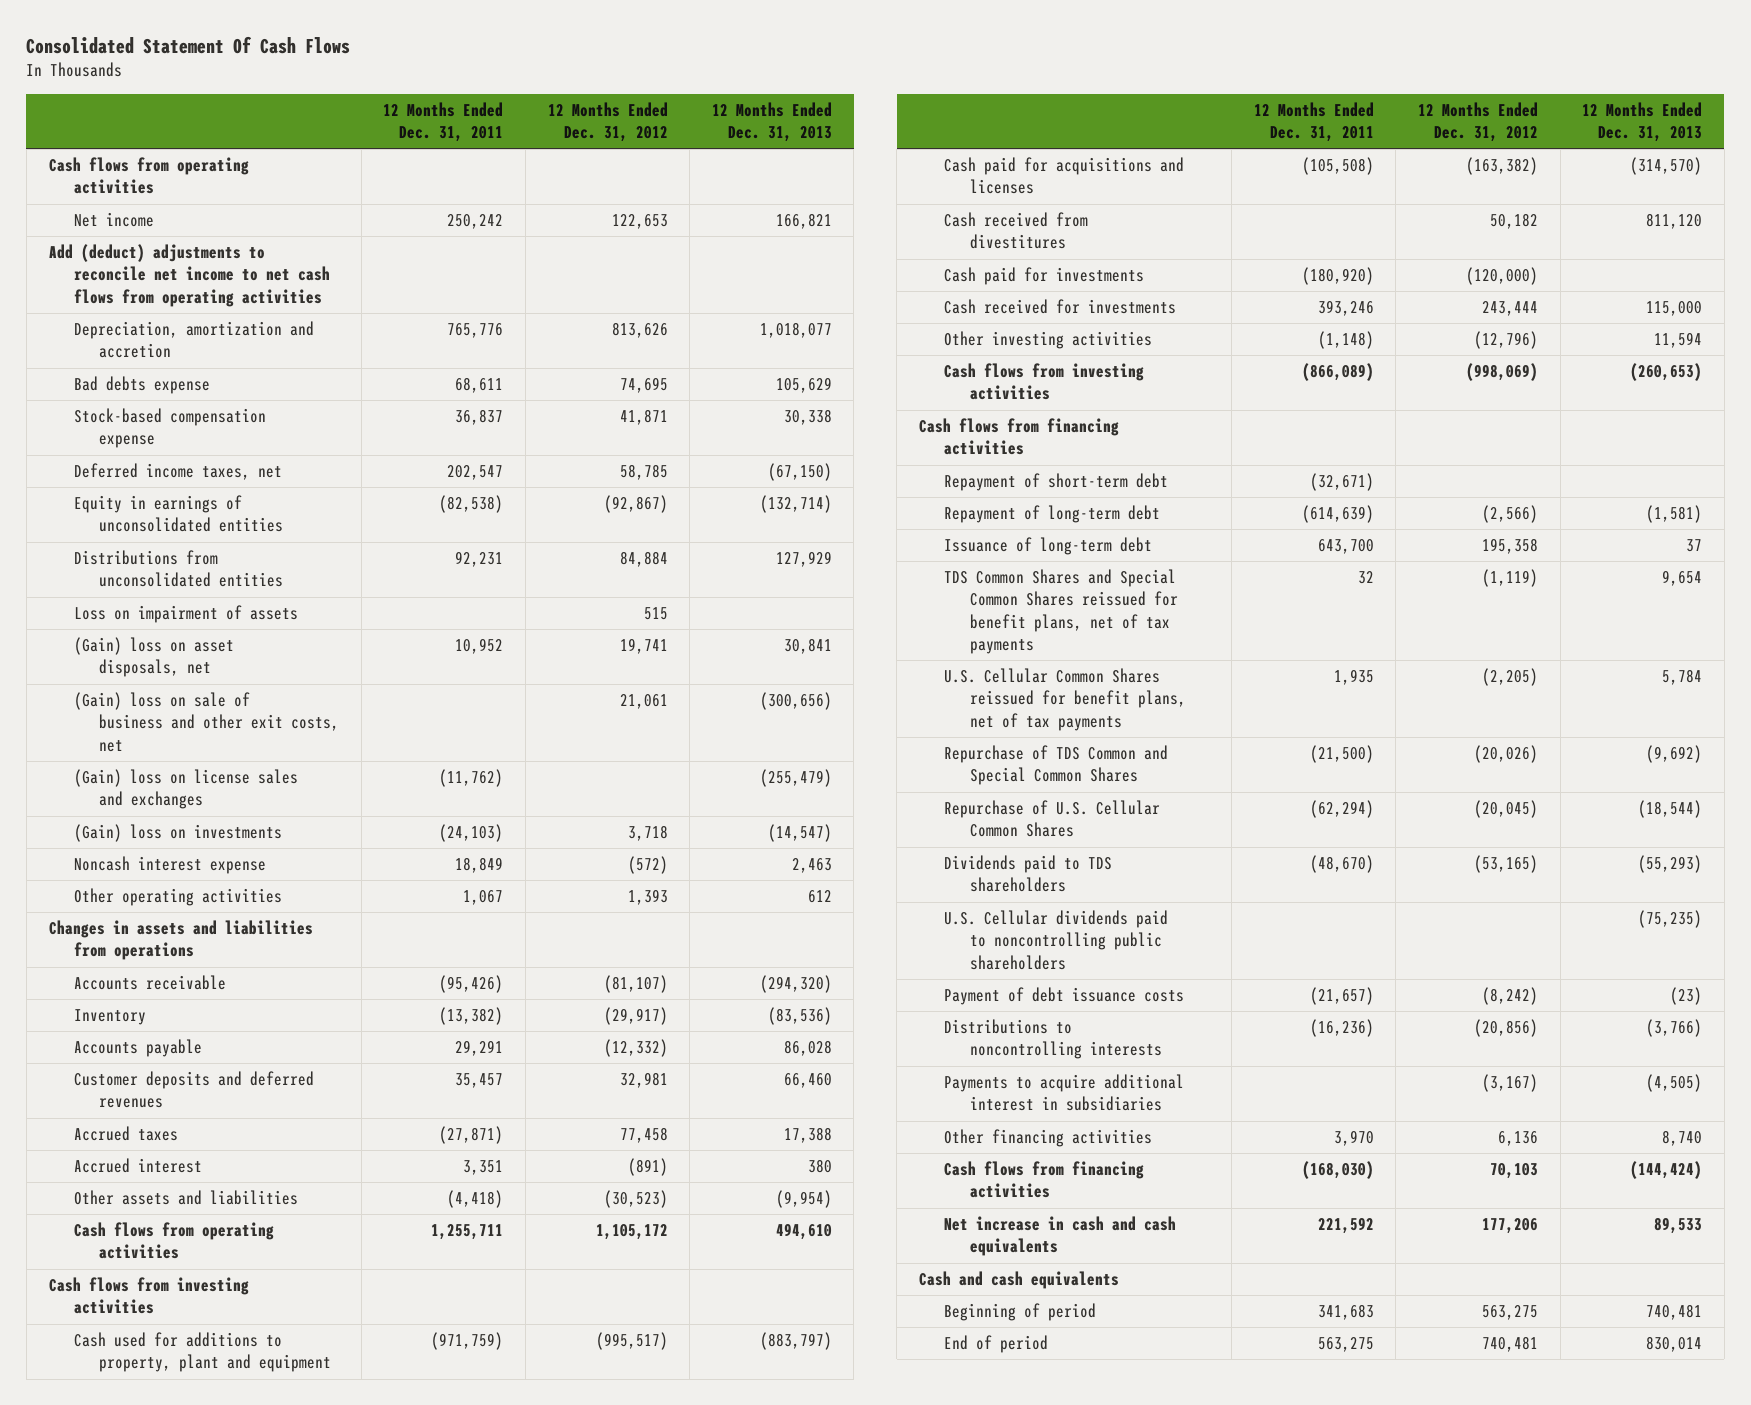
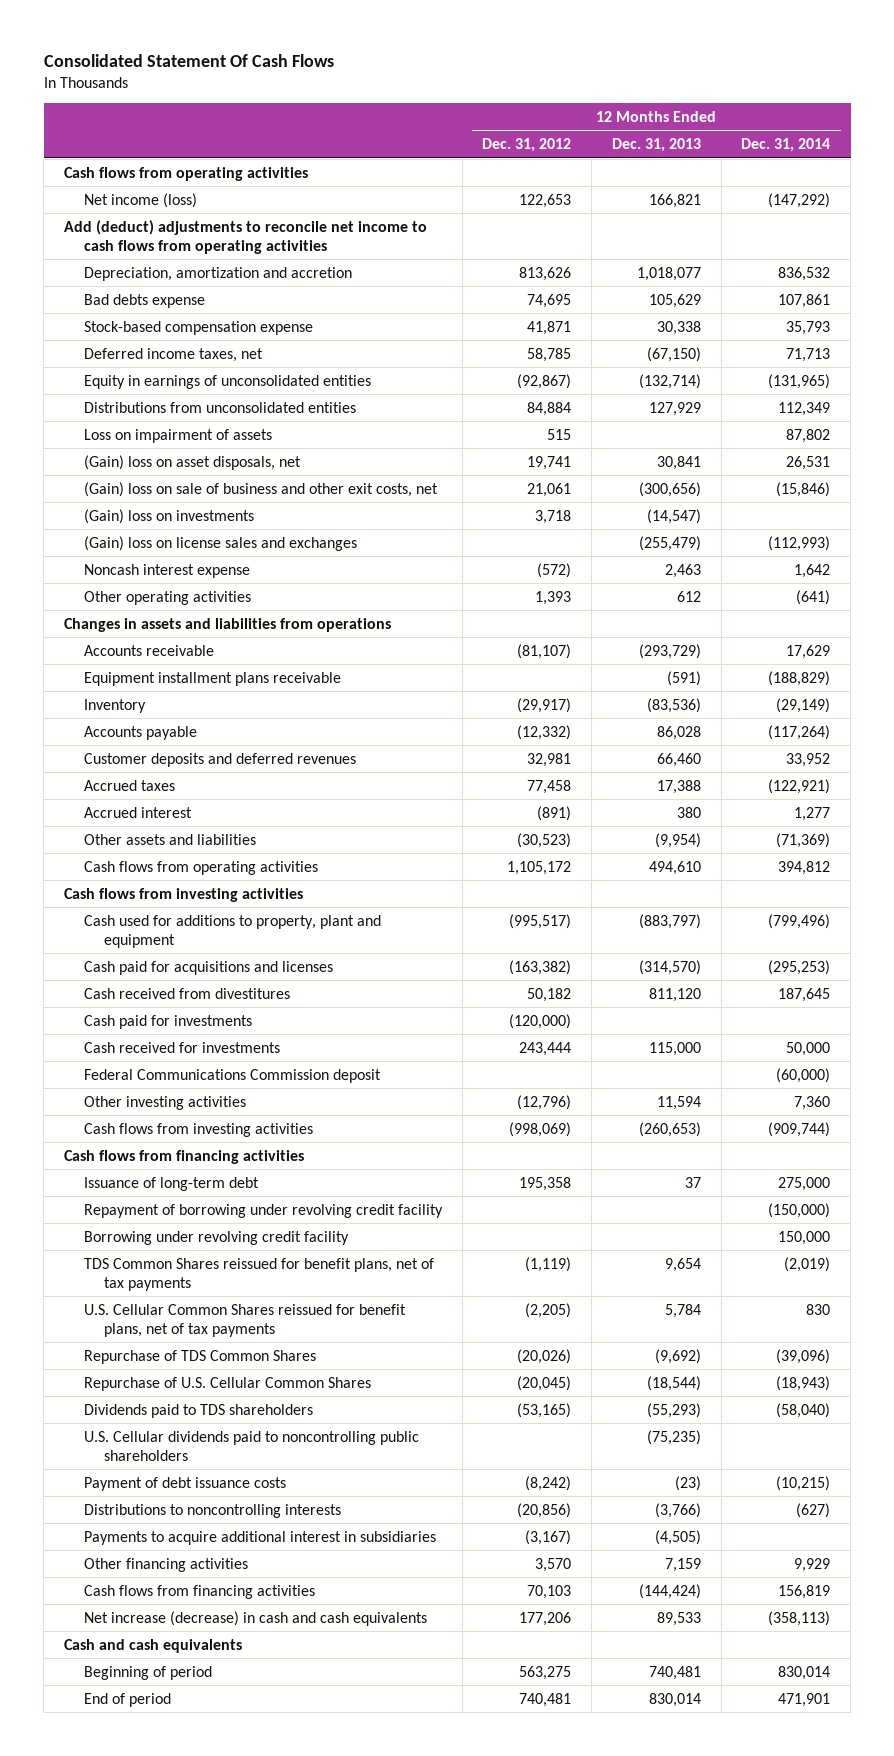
[383,101,504,143] 12 Months Ended Dec. 31, 2011 -> none
none -> [741,138,831,153] Dec. 31, 2014
[73,212,154,228] Net income -> [83,192,197,208] Net income (loss)
[48,244,330,307] Add (deduct) adjustments to reconcile net income to net cash flows from operating activities -> [63,219,427,254] Add (deduct) adjustments to reconcile net income to cash flows from operating activities
[73,769,298,810] (Gain) loss on license sales and exchanges -> [83,535,357,551] (Gain) loss on license sales and exchanges
[759,975,832,994] (294,320) -> [638,643,701,659] (293,729)
none -> [83,671,341,686] Equipment installment plans receivable
none -> [83,1068,381,1083] Federal Communications Commission deposit
[944,473,1169,492] Repayment of short-term debt -> none
[944,505,1161,524] Repayment of long-term debt -> none
none -> [83,1203,443,1218] Repayment of borrowing under revolving credit facility
none -> [83,1230,349,1245] Borrowing under revolving credit facility
[944,569,1178,654] TDS Common Shares and Special Common Shares reissued for benefit plans, net of tax payments -> [83,1257,434,1291] TDS Common Shares reissued for benefit plans, net of tax payments
[944,745,1169,786] Repurchase of TDS Common and Special Common Shares -> [83,1349,316,1364] Repurchase of TDS Common Shares
[1498,1131,1539,1147] 6,136 -> [535,1557,572,1572] 3,570
[1662,1130,1703,1147] 8,740 -> [664,1557,701,1572] 7,159
[944,1216,1177,1257] Net increase in cash and cash equivalents -> [83,1610,427,1626] Net increase (decrease) in cash and cash equivalents

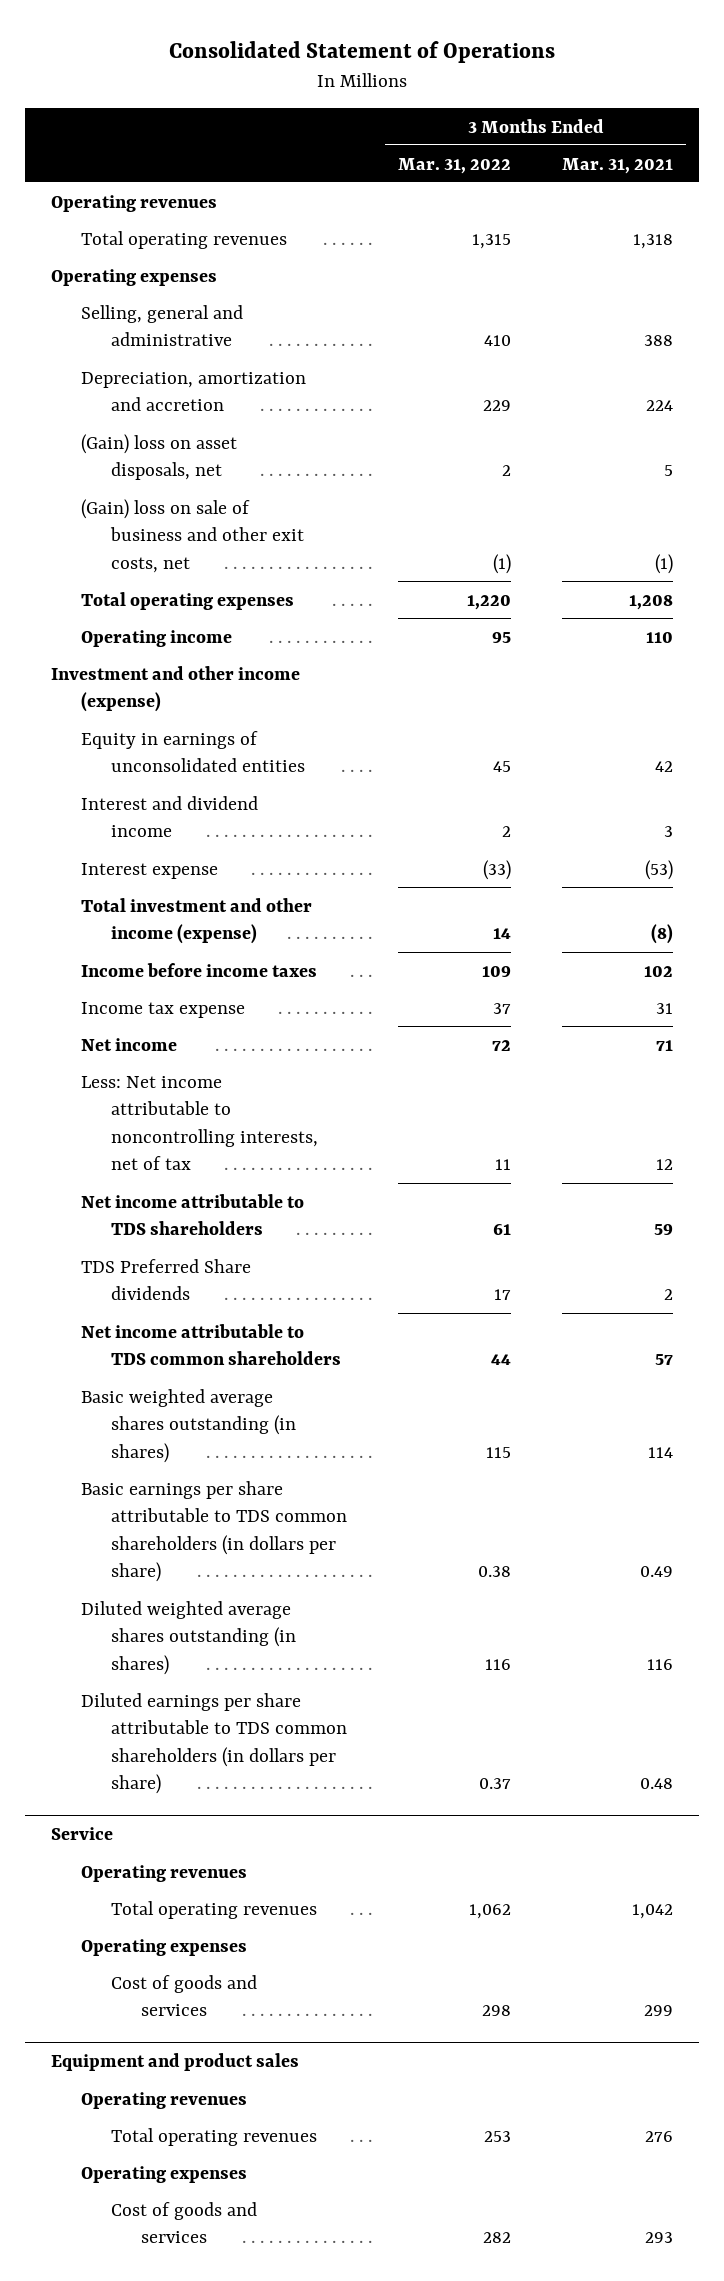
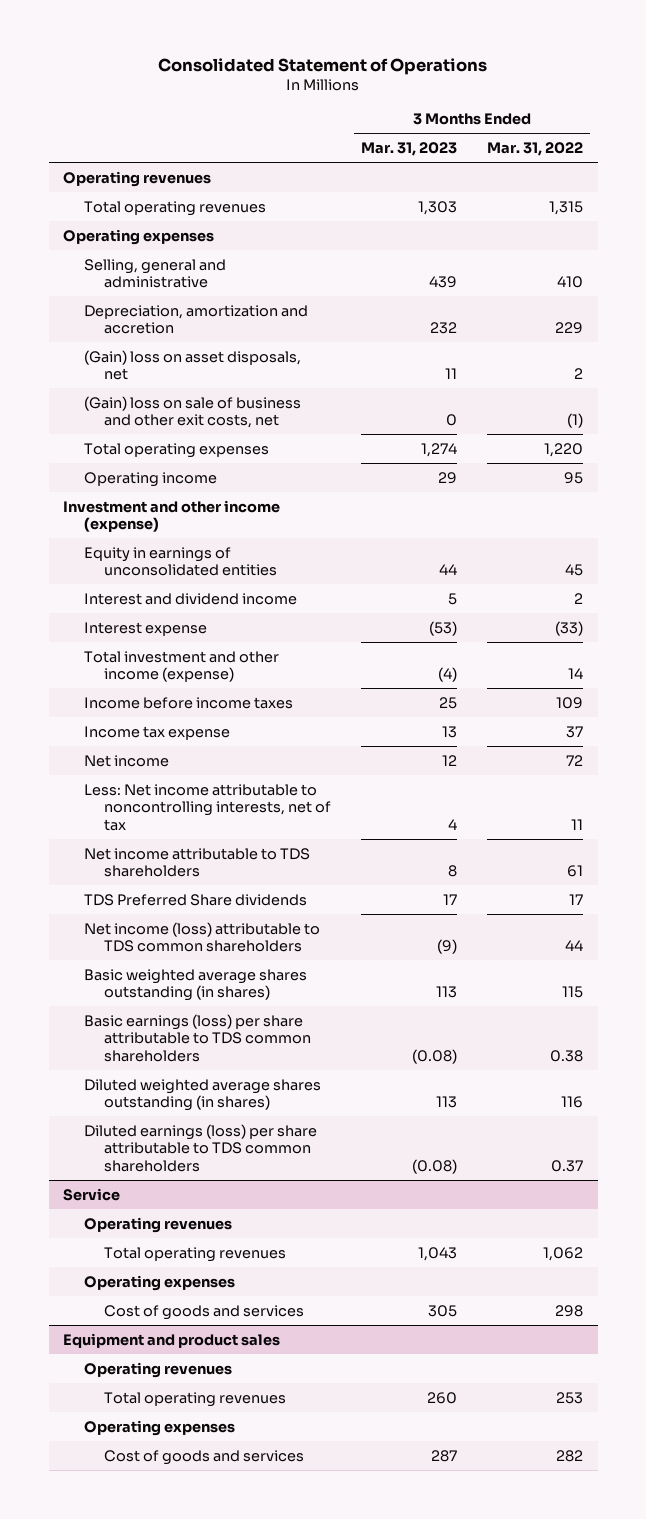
[562,157,674,174] Mar. 31, 2021 -> none
none -> [361,141,458,156] Mar. 31, 2023
[80,1323,341,1366] Net income attributable to TDS common shareholders -> [83,921,320,953] Net income (loss) attributable to TDS common shareholders
[80,1480,347,1583] Basic earnings per share attributable to TDS common shareholders (in dollars per share) -> [83,1013,312,1062] Basic earnings (loss) per share attributable to TDS common shareholders
[80,1692,347,1795] Diluted earnings per share attributable to TDS common shareholders (in dollars per share) -> [83,1123,317,1172] Diluted earnings (loss) per share attributable to TDS common shareholders

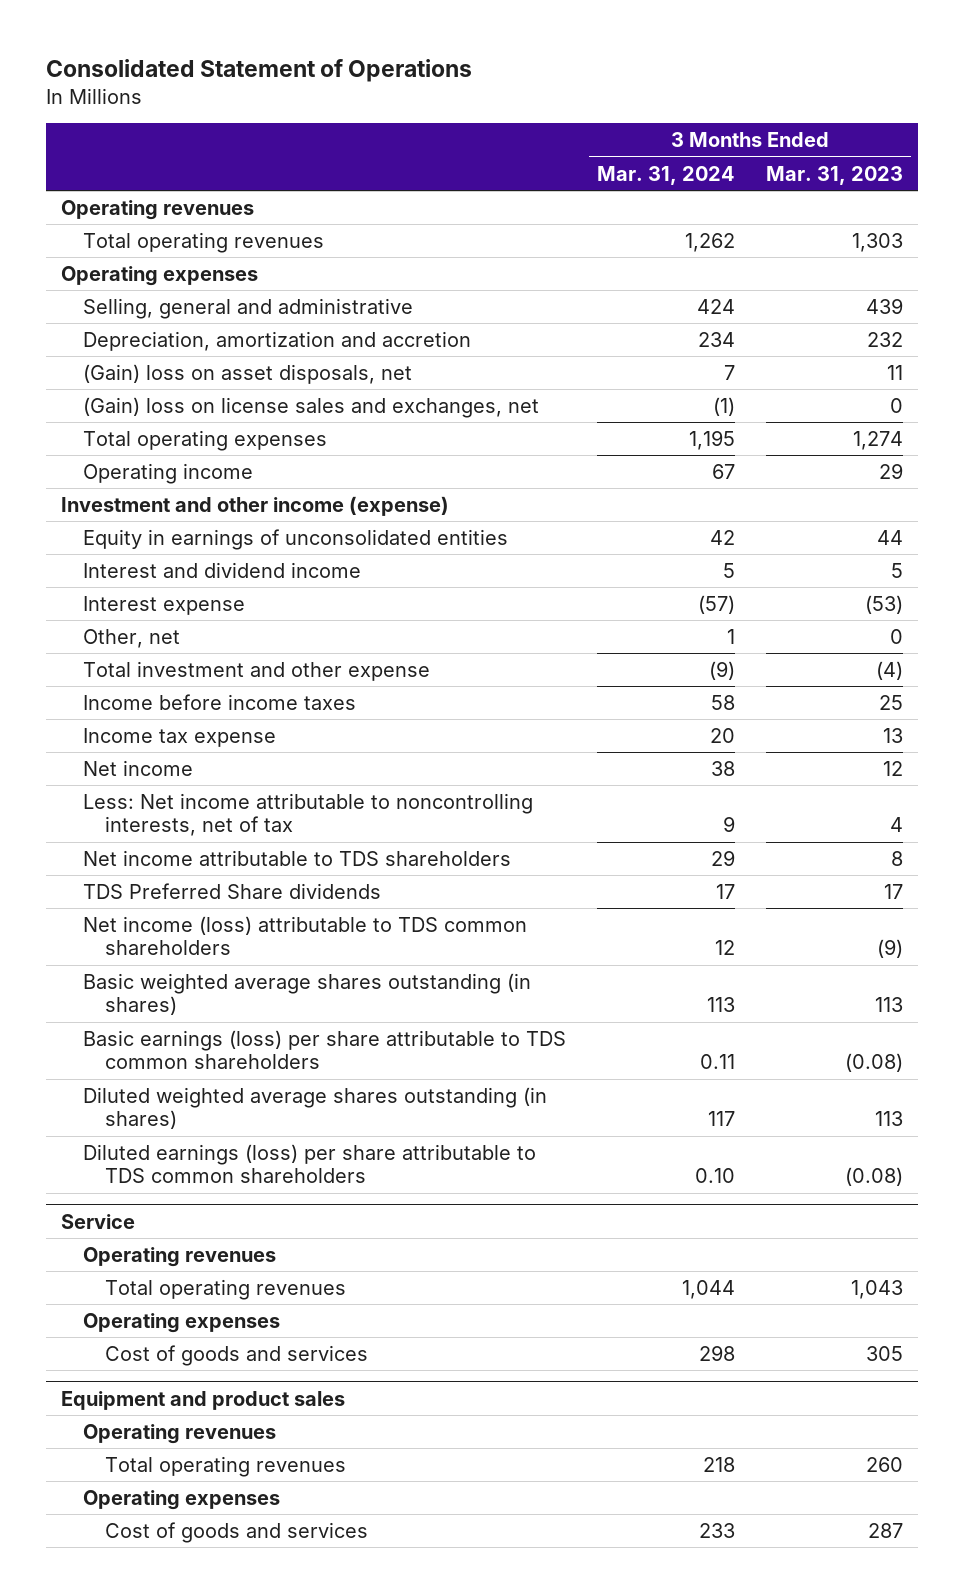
[486,141,583,156] Mar. 31, 2022 -> none
none -> [596,165,735,185] Mar. 31, 2024
[83,395,301,429] (Gain) loss on sale of business and other exit costs, net -> none
none -> [83,396,540,418] (Gain) loss on license sales and exchanges, net
none -> [83,628,181,648] Other, net
[83,650,279,683] Total investment and other income (expense) -> [83,660,431,681] Total investment and other expense

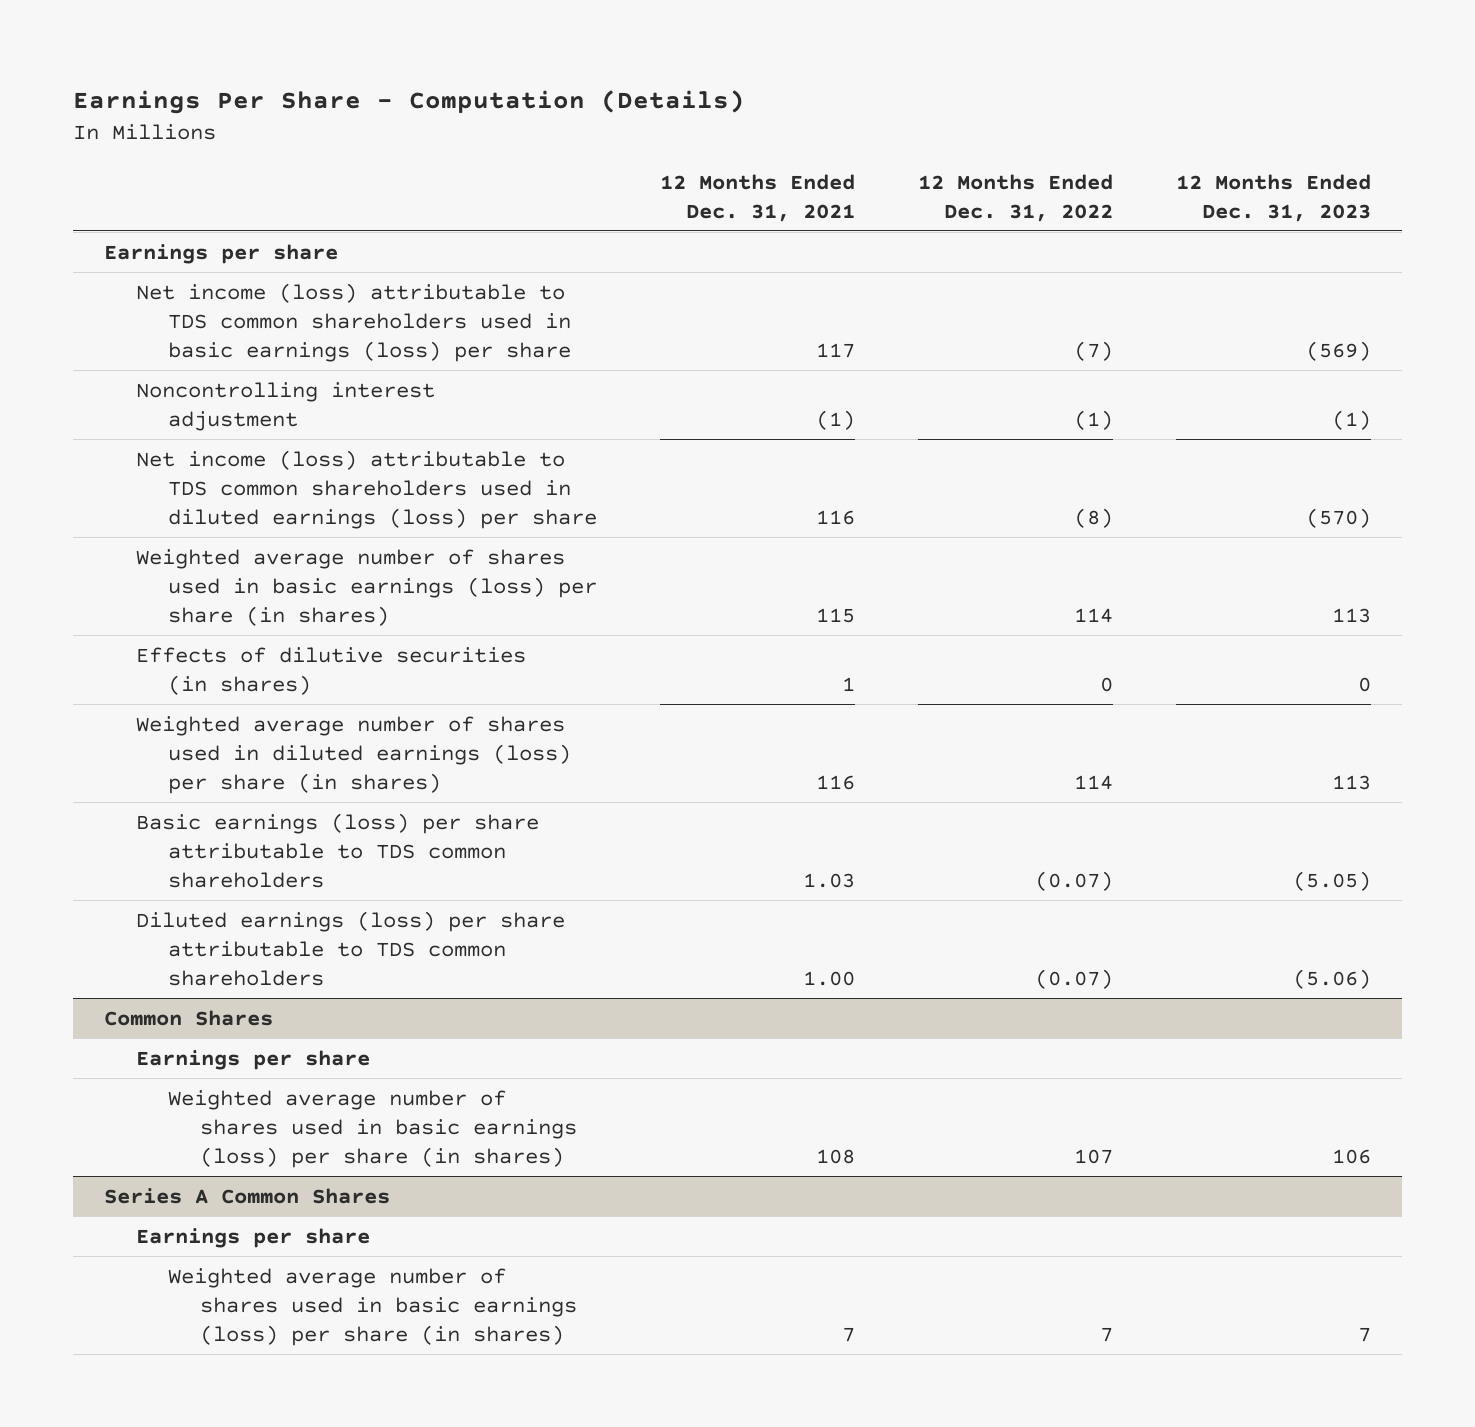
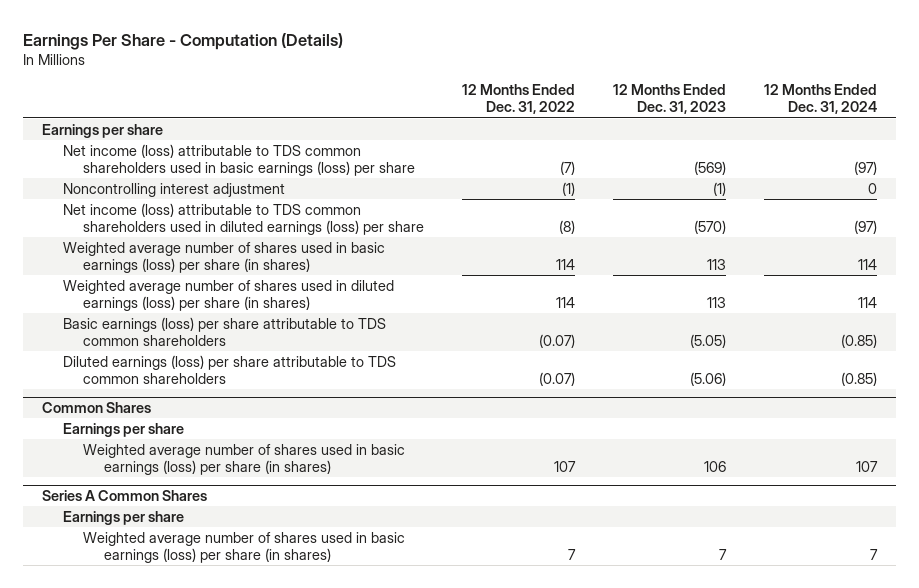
[659,173,855,222] 12 Months Ended Dec. 31, 2021 -> none
none -> [763,84,877,115] 12 Months Ended Dec. 31, 2024
[136,646,527,695] Effects of dilutive securities (in shares) -> none

